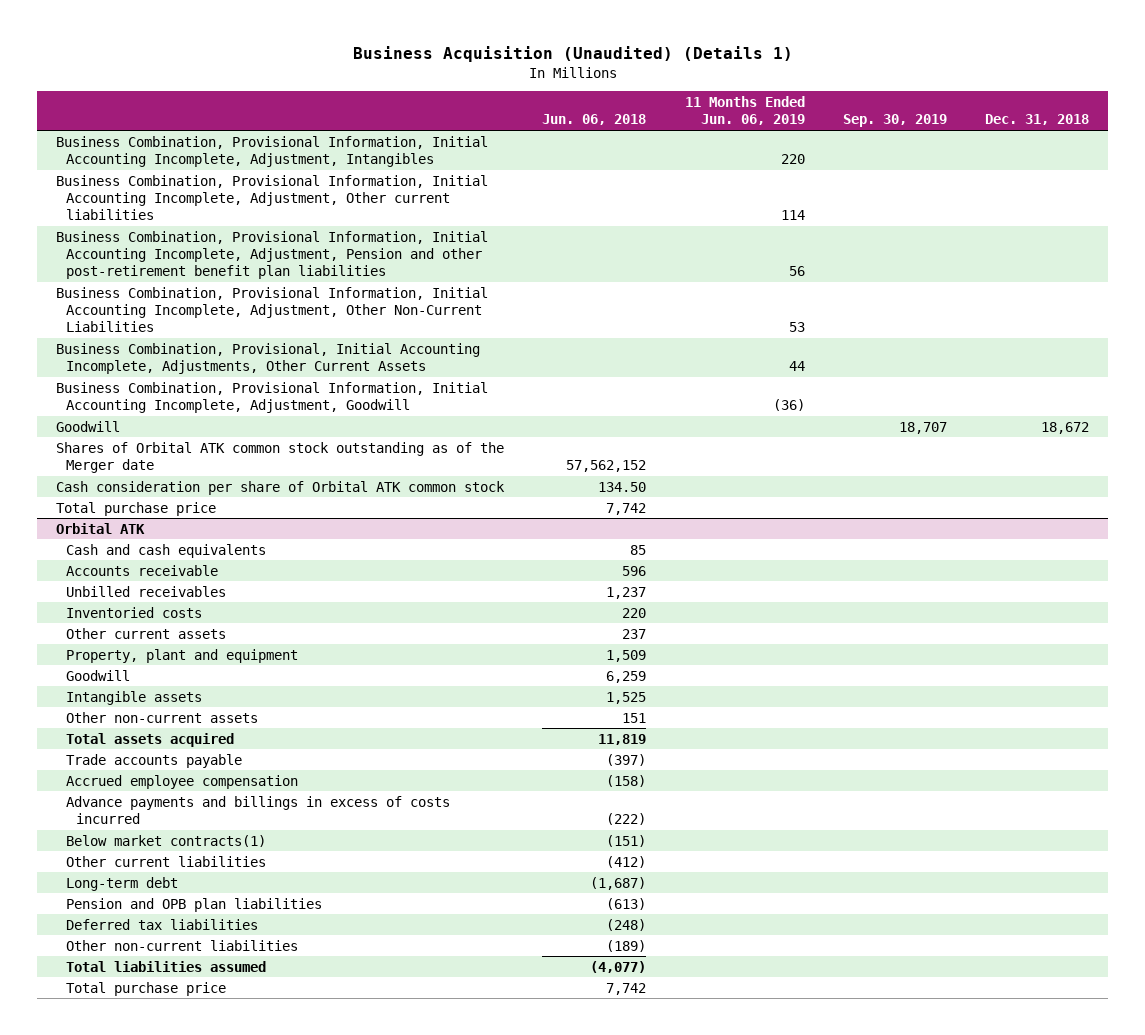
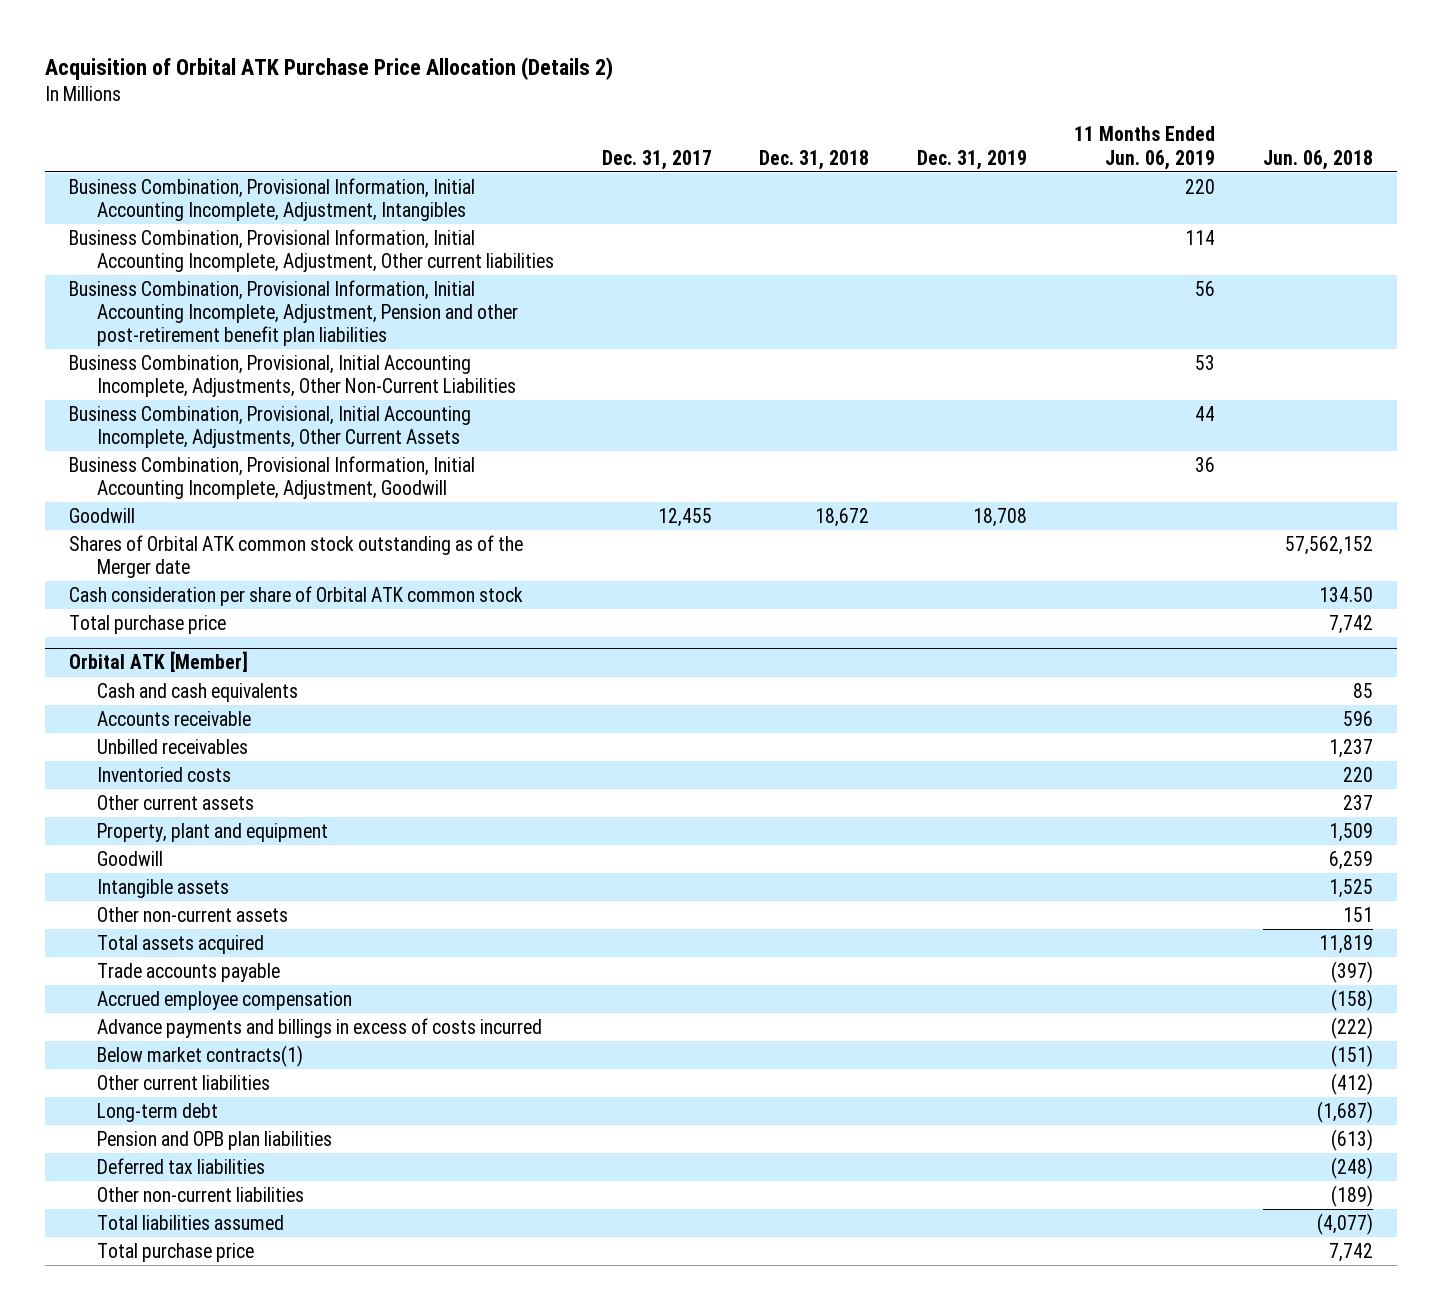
[352,45,793,62] Business Acquisition (Unaudited) (Details 1) -> [45,57,614,81] Acquisition of Orbital ATK Purchase Price Allocation (Details 2)
[842,114,947,128] Sep. 30, 2019 -> none
none -> [601,149,712,170] Dec. 31, 2017
none -> [916,149,1027,170] Dec. 31, 2019
[56,286,489,333] Business Combination, Provisional Information, Initial Accounting Incomplete, Adjustment, Other Non-Current Liabilities -> [68,354,517,398] Business Combination, Provisional, Initial Accounting Incomplete, Adjustments, Other Non-Current Liabilities
[772,398,805,411] (36) -> [1195,456,1216,472] 36
[56,522,146,534] Orbital ATK -> [68,651,248,673] Orbital ATK [Member]

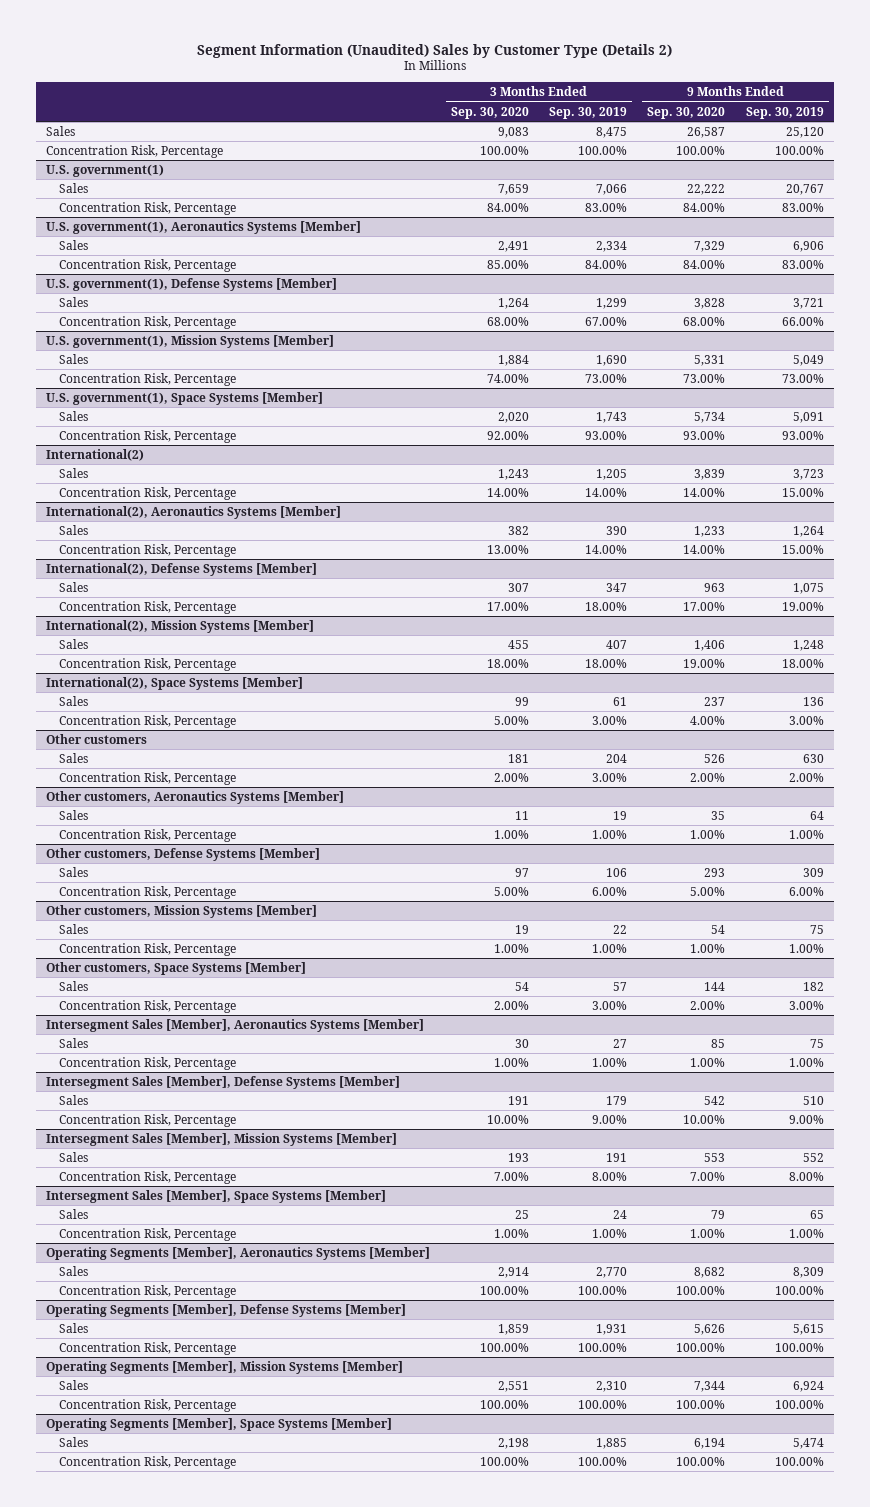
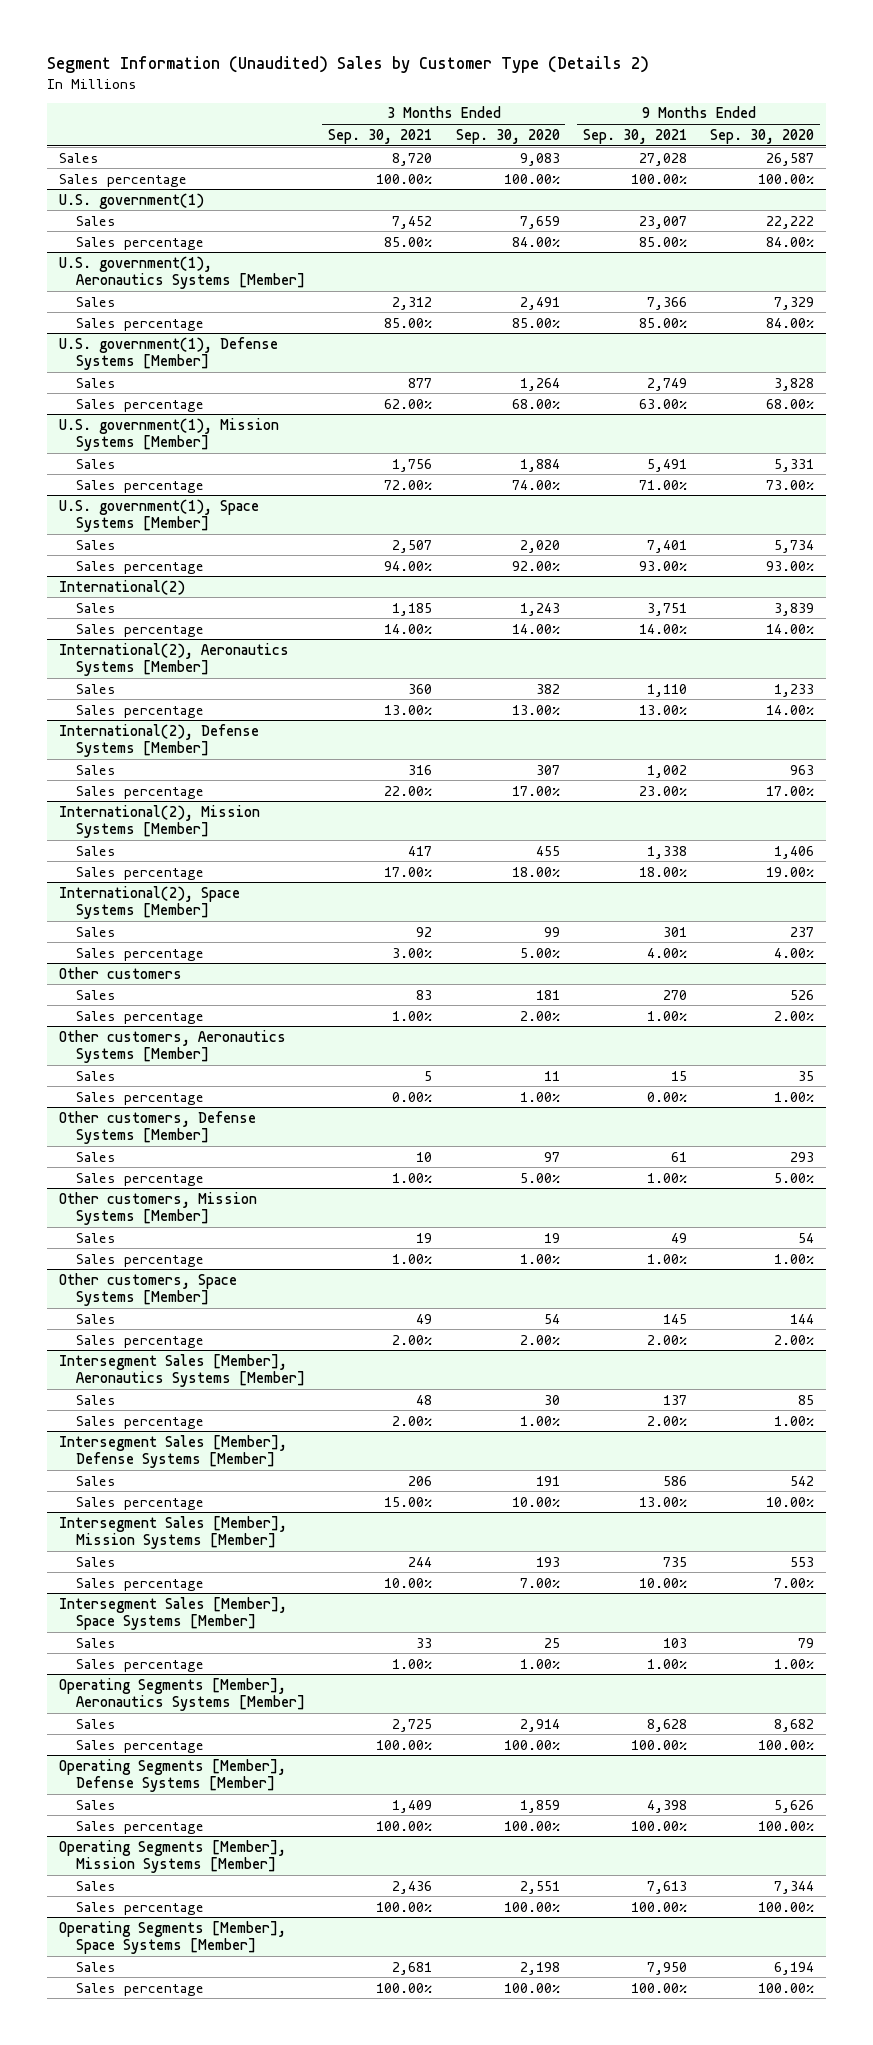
[549,106,628,119] Sep. 30, 2019 -> none
[745,106,824,119] Sep. 30, 2019 -> none
none -> [328,128,433,144] Sep. 30, 2021
none -> [583,128,688,144] Sep. 30, 2021
[46,144,224,158] Concentration Risk, Percentage -> none
none -> [58,173,187,187] Sales percentage
[58,201,236,215] Concentration Risk, Percentage -> [75,236,204,250] Sales percentage
[58,258,236,272] Concentration Risk, Percentage -> [75,317,204,331] Sales percentage
[58,315,236,329] Concentration Risk, Percentage -> [75,398,204,412] Sales percentage
[58,372,236,386] Concentration Risk, Percentage -> [75,479,204,493] Sales percentage
[58,429,236,443] Concentration Risk, Percentage -> [75,560,204,574] Sales percentage
[58,486,236,500] Concentration Risk, Percentage -> [75,623,204,637] Sales percentage
[58,543,236,557] Concentration Risk, Percentage -> [75,704,204,718] Sales percentage
[58,600,236,614] Concentration Risk, Percentage -> [75,785,204,799] Sales percentage
[58,657,236,671] Concentration Risk, Percentage -> [75,866,204,880] Sales percentage
[58,714,236,728] Concentration Risk, Percentage -> none
none -> [75,947,204,961] Sales percentage
[58,771,236,785] Concentration Risk, Percentage -> none
none -> [75,1010,204,1024] Sales percentage
[58,828,236,842] Concentration Risk, Percentage -> none
none -> [75,1091,204,1105] Sales percentage
[58,885,236,899] Concentration Risk, Percentage -> none
none -> [75,1172,204,1186] Sales percentage
[58,942,236,956] Concentration Risk, Percentage -> none
none -> [75,1253,204,1267] Sales percentage
[58,999,236,1013] Concentration Risk, Percentage -> none
none -> [75,1334,204,1348] Sales percentage
[58,1056,236,1070] Concentration Risk, Percentage -> none
none -> [75,1415,204,1429] Sales percentage
[58,1113,236,1127] Concentration Risk, Percentage -> none
none -> [75,1496,204,1510] Sales percentage
[58,1170,236,1184] Concentration Risk, Percentage -> none
none -> [75,1577,204,1591] Sales percentage
[58,1227,236,1241] Concentration Risk, Percentage -> none
none -> [75,1658,204,1672] Sales percentage
[58,1284,236,1298] Concentration Risk, Percentage -> none
none -> [75,1739,204,1753] Sales percentage
[58,1341,236,1355] Concentration Risk, Percentage -> none
none -> [75,1820,204,1834] Sales percentage
[58,1398,236,1412] Concentration Risk, Percentage -> none
none -> [75,1901,204,1915] Sales percentage
[58,1455,236,1469] Concentration Risk, Percentage -> none
none -> [75,1982,204,1996] Sales percentage

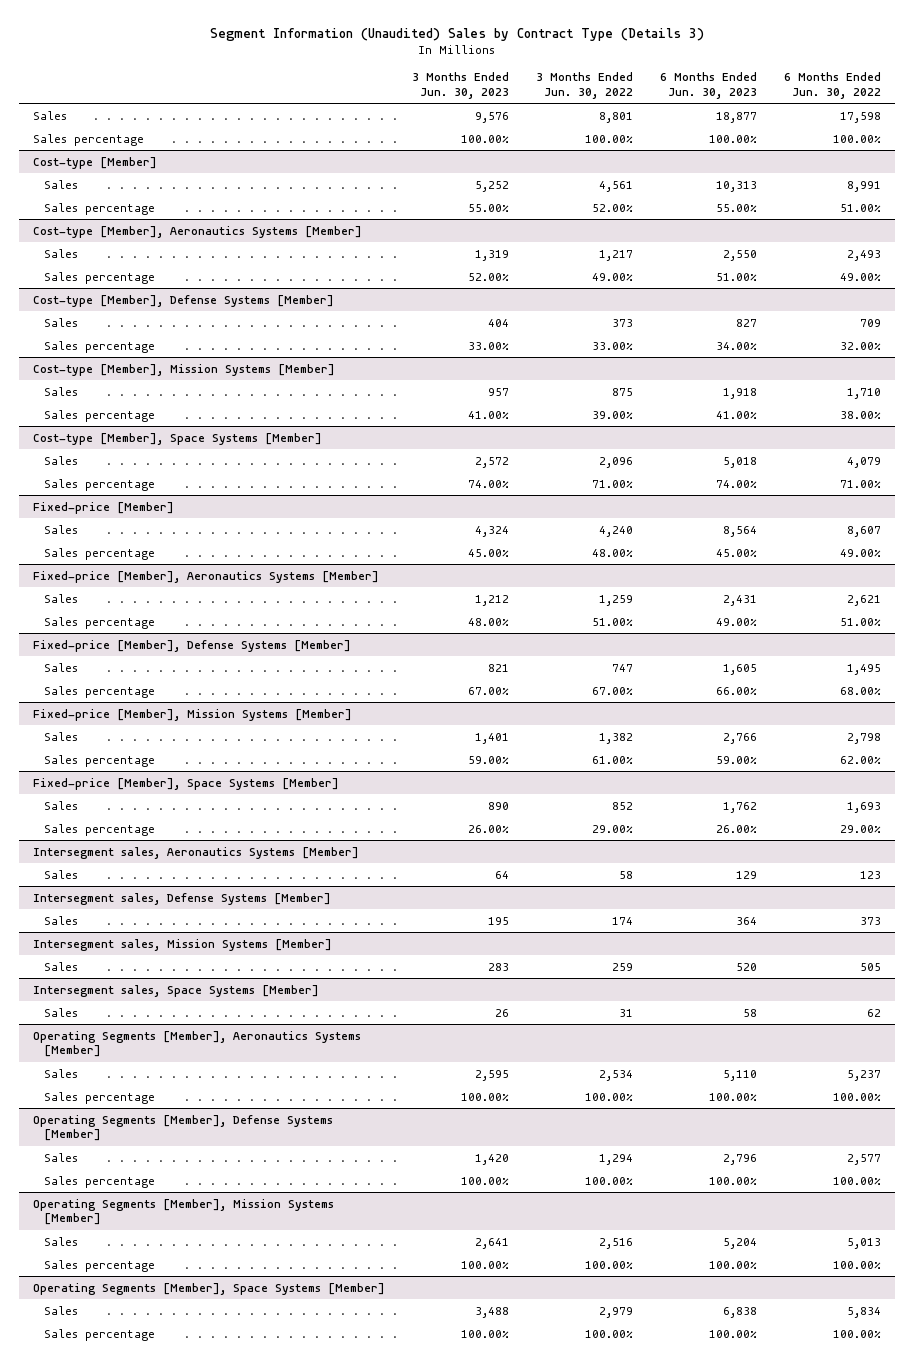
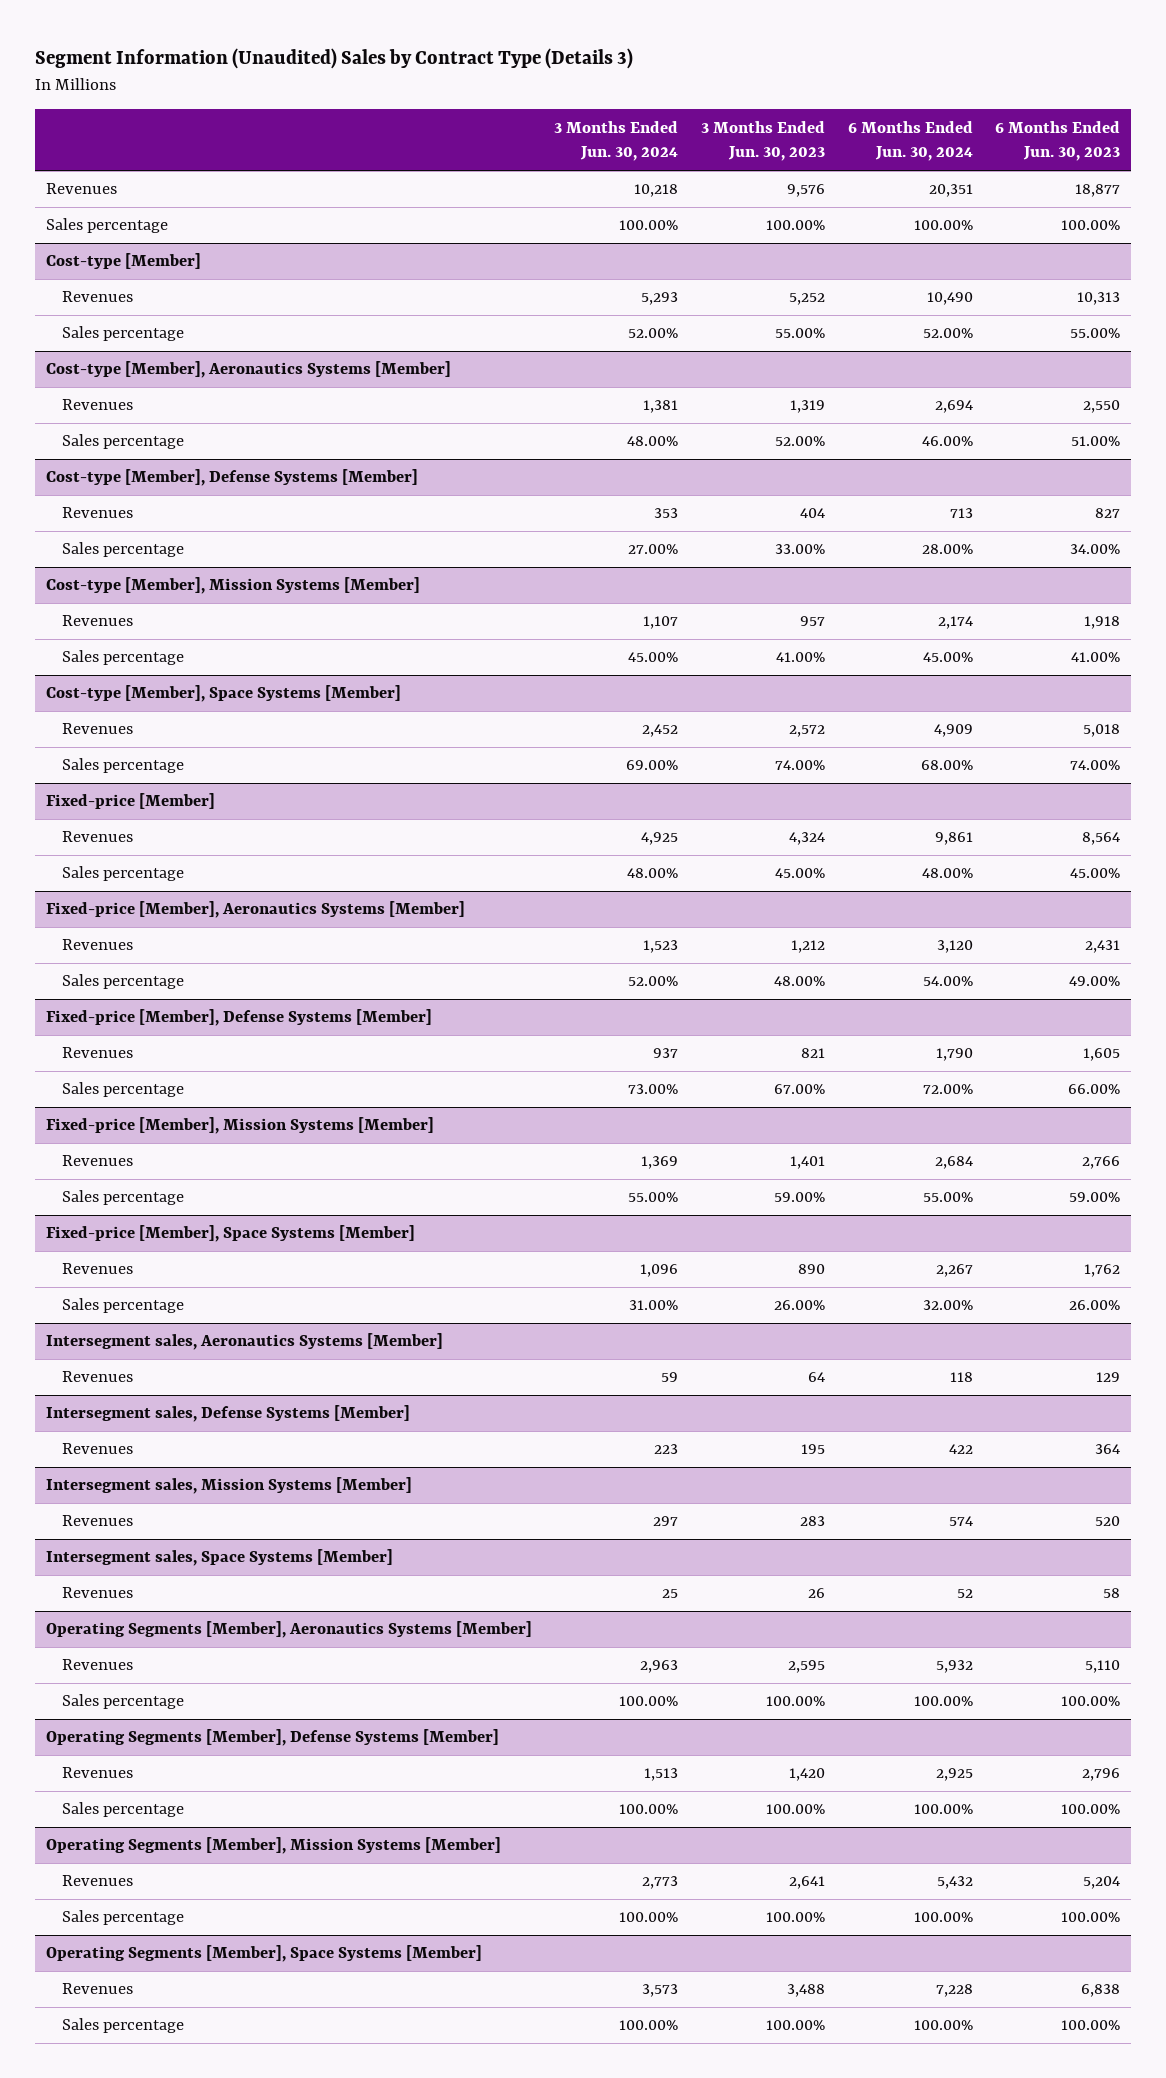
[535,72,633,99] 3 Months Ended Jun. 30, 2022 -> none
[784,72,882,99] 6 Months Ended Jun. 30, 2022 -> none
none -> [554,120,679,162] 3 Months Ended Jun. 30, 2024
none -> [847,120,973,162] 6 Months Ended Jun. 30, 2024
[32,110,67,120] Sales -> [45,183,117,195] Revenues
[43,179,78,189] Sales -> [62,291,134,303] Revenues
[43,248,78,258] Sales -> [62,399,134,411] Revenues
[43,317,78,327] Sales -> [62,507,134,519] Revenues
[43,386,78,396] Sales -> [62,615,134,627] Revenues
[43,455,78,465] Sales -> [62,723,134,735] Revenues
[43,524,78,534] Sales -> [62,831,134,843] Revenues
[43,593,78,603] Sales -> [62,939,134,951] Revenues
[43,662,78,672] Sales -> [62,1047,134,1059] Revenues
[43,731,78,741] Sales -> [62,1155,134,1167] Revenues
[43,800,78,810] Sales -> [62,1263,134,1275] Revenues
[43,869,78,879] Sales -> [62,1371,134,1383] Revenues
[43,915,78,925] Sales -> [62,1443,134,1455] Revenues
[43,961,78,971] Sales -> [62,1515,134,1527] Revenues
[43,1007,78,1017] Sales -> [62,1587,134,1599] Revenues
[43,1068,78,1078] Sales -> [62,1659,134,1671] Revenues
[43,1152,78,1162] Sales -> [62,1767,134,1779] Revenues
[43,1236,78,1246] Sales -> [62,1875,134,1887] Revenues
[43,1305,78,1315] Sales -> [62,1983,134,1995] Revenues

